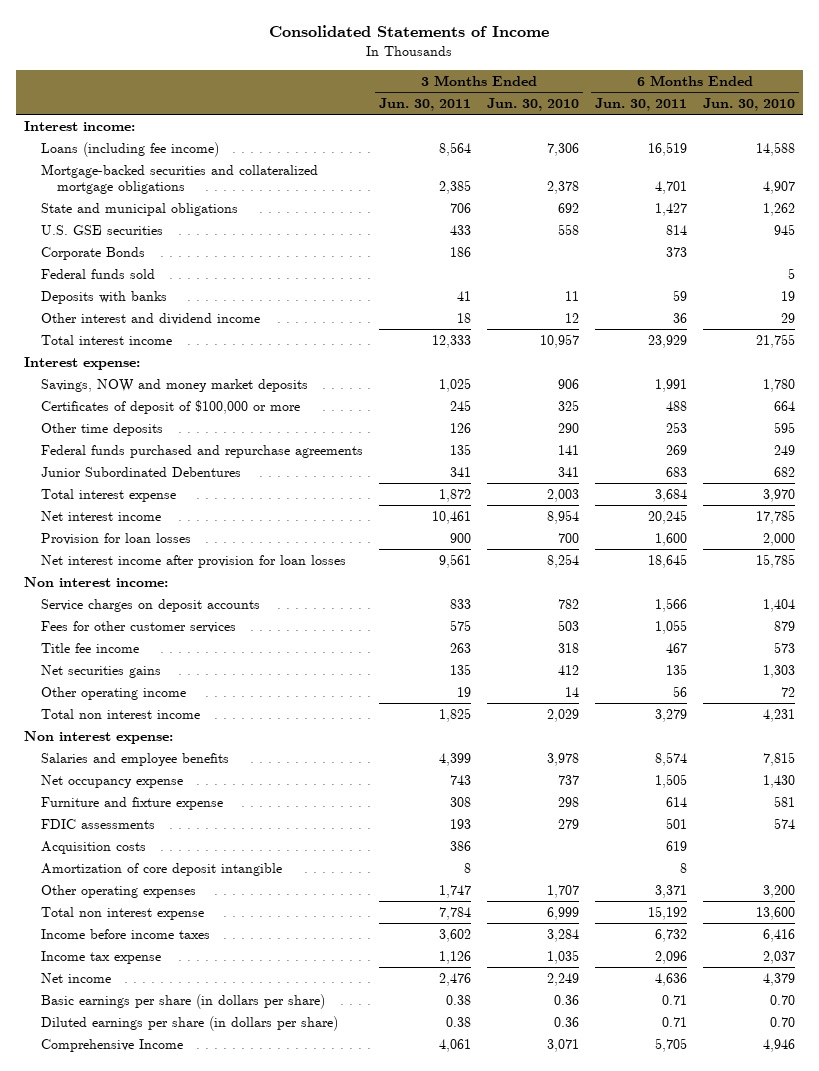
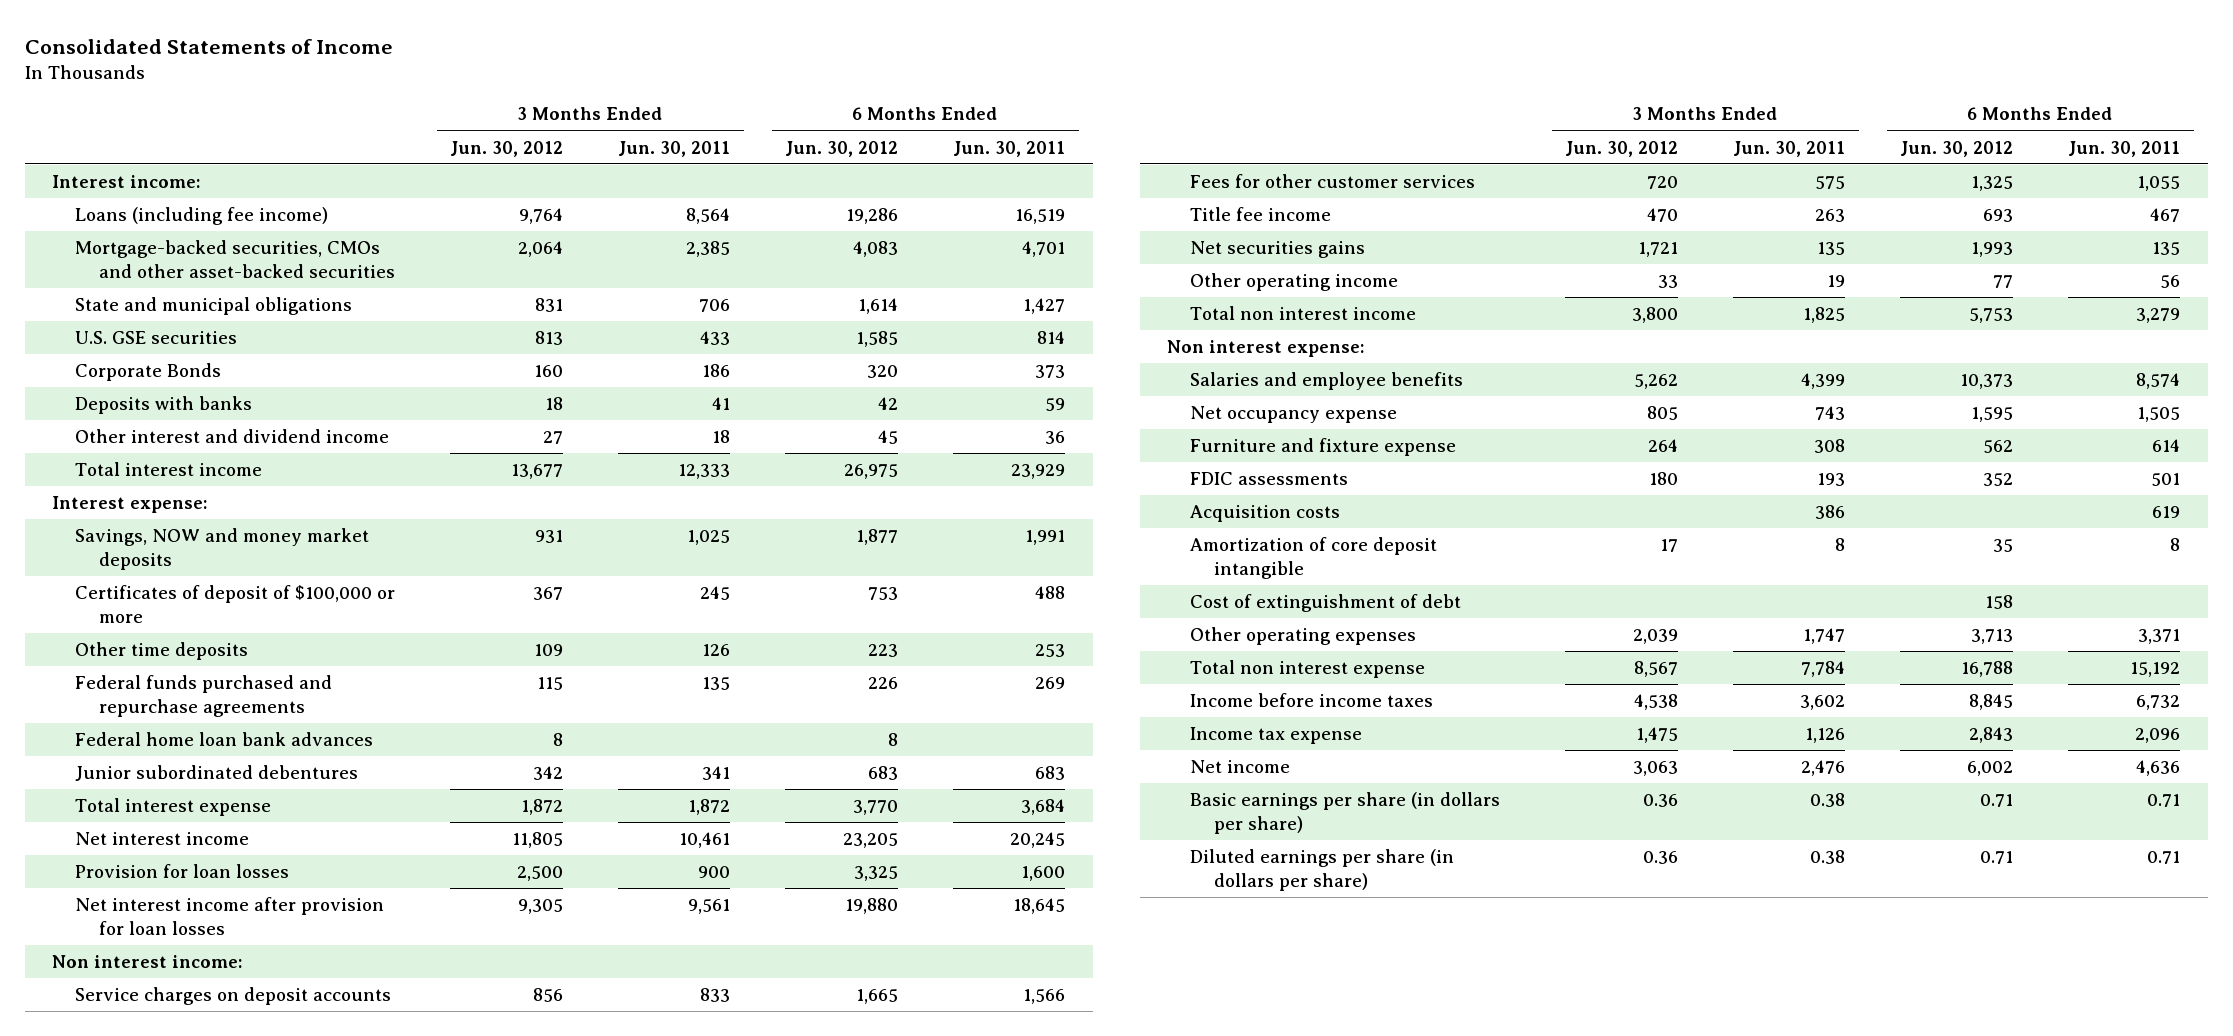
[486,98,579,112] Jun. 30, 2010 -> none
[703,98,796,112] Jun. 30, 2010 -> none
none -> [450,140,564,157] Jun. 30, 2012
none -> [785,140,899,157] Jun. 30, 2012
[40,163,318,195] Mortgage-backed securities and collateralized mortgage obligations -> [75,239,395,278] Mortgage-backed securities, CMOs and other asset-backed securities
[40,268,155,279] Federal funds sold -> none
none -> [75,731,374,746] Federal home loan bank advances
[40,466,241,477] Junior Subordinated Debentures -> [75,764,359,781] Junior subordinated debentures
none -> [1190,593,1462,612] Cost of extinguishment of debt
[40,1038,183,1052] Comprehensive Income -> none

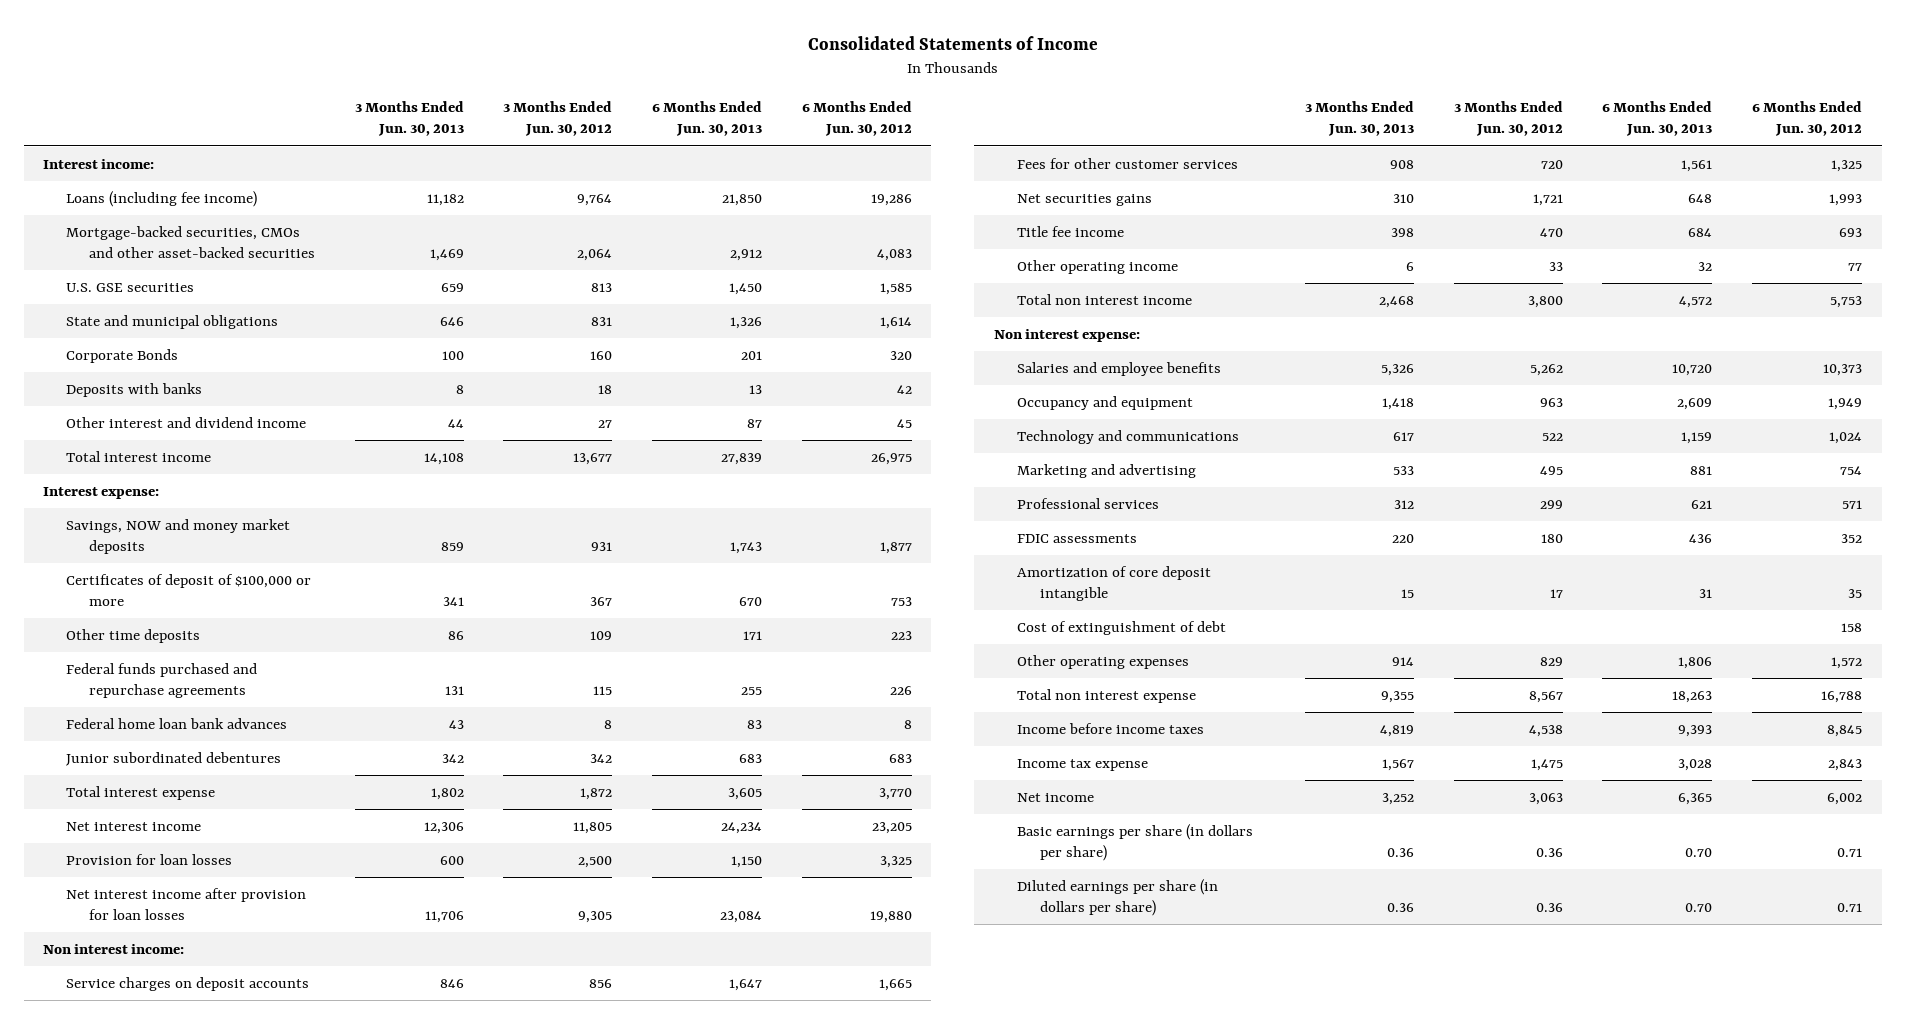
[618,140,731,157] Jun. 30, 2011 -> none
[953,140,1066,157] Jun. 30, 2011 -> none
none -> [354,101,464,137] 3 Months Ended Jun. 30, 2013
none -> [651,101,762,137] 6 Months Ended Jun. 30, 2013
[75,296,353,315] State and municipal obligations -> [66,314,279,329] State and municipal obligations
[1190,206,1332,221] Title fee income -> [1016,225,1124,237] Title fee income
[1190,437,1457,456] Furniture and fixture expense -> none
[1190,405,1398,423] Net occupancy expense -> [1016,395,1193,410] Occupancy and equipment
[1647,405,1679,420] 805 -> [1539,397,1563,407] 963
[1971,406,2014,422] 1,595 -> [1828,397,1863,410] 1,949
none -> [1016,429,1239,444] Technology and communications
none -> [1016,463,1196,478] Marketing and advertising
none -> [1016,497,1159,509] Professional services
[1190,504,1341,522] Acquisition costs -> none
[1633,628,1679,644] 2,039 -> [1539,656,1563,666] 829
[1971,628,2014,644] 3,713 -> [1831,656,1863,669] 1,572

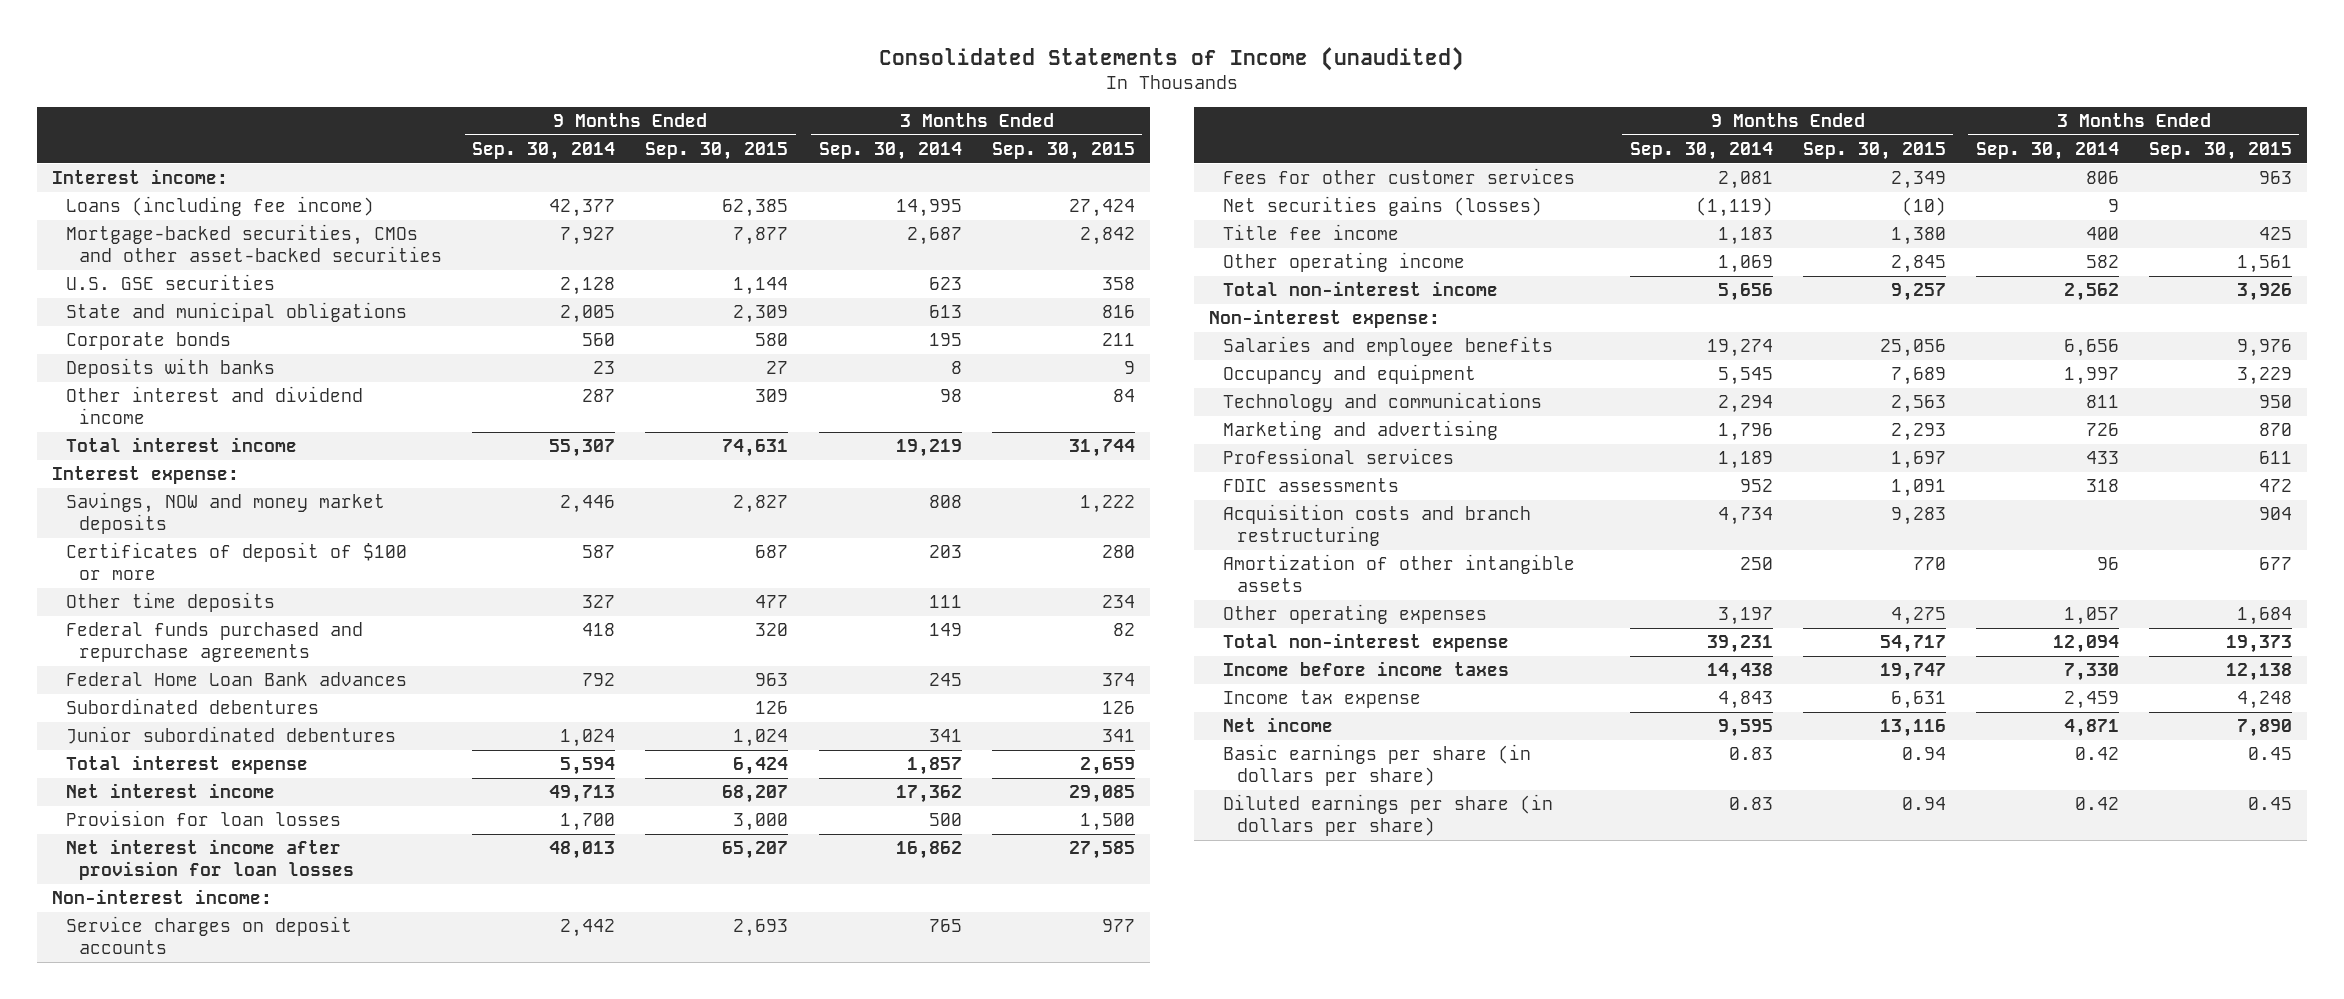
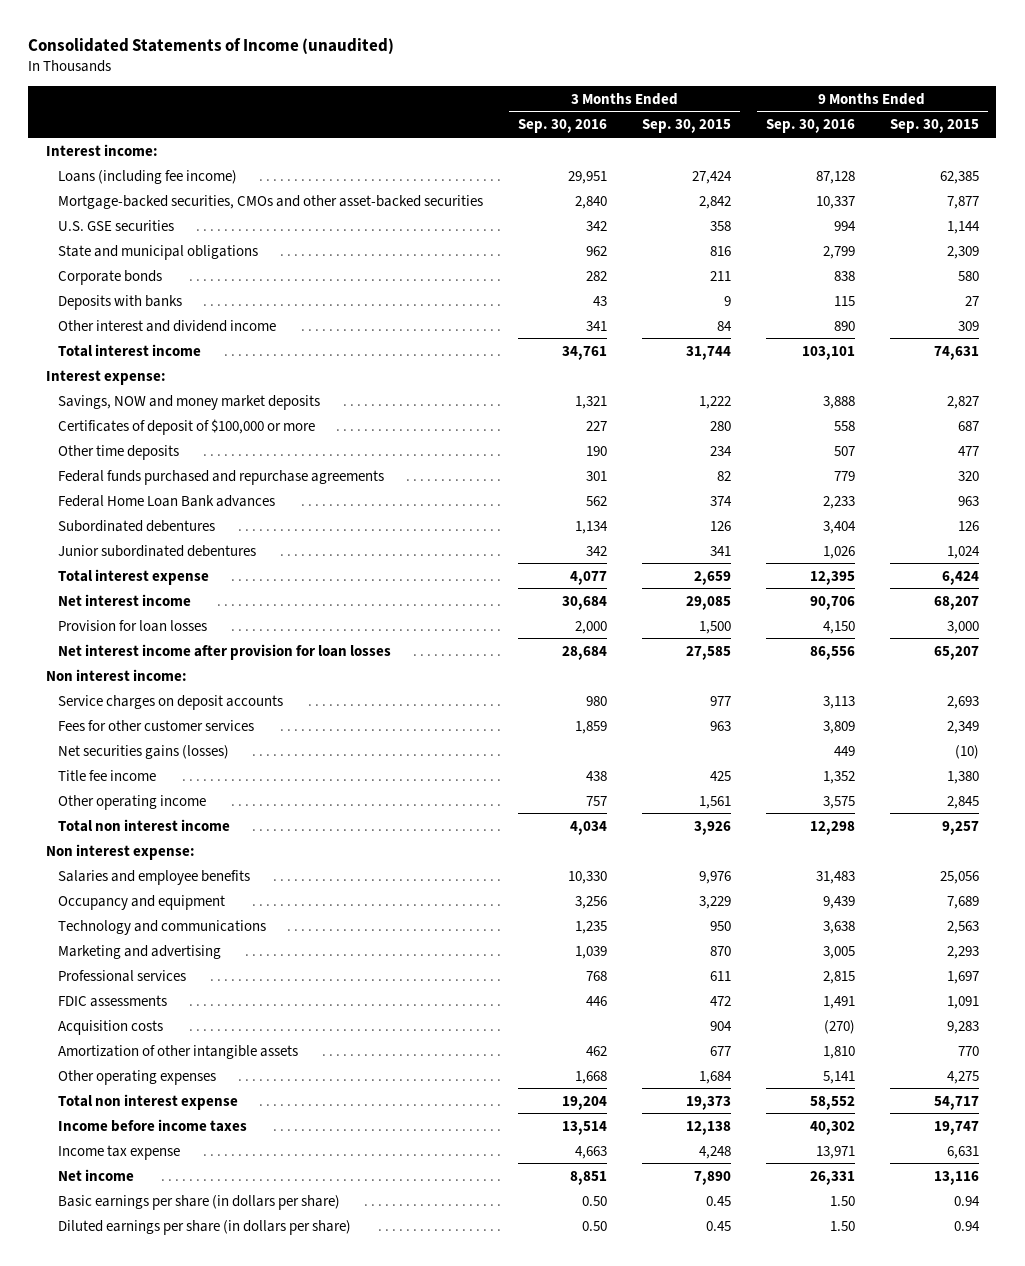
[472,142,616,161] Sep. 30, 2014 -> none
[818,142,962,161] Sep. 30, 2014 -> none
none -> [518,119,608,134] Sep. 30, 2016
none -> [766,119,856,134] Sep. 30, 2016
[65,542,407,581] Certificates of deposit of $100 or more -> [58,418,316,435] Certificates of deposit of $100,000 or more
[52,889,273,905] Non-interest income: -> [45,668,187,681] Non interest income:
[1223,281,1499,297] Total non-interest income -> [58,818,231,832] Total non interest income
[1209,309,1441,329] Non-interest expense: -> [45,843,195,860] Non interest expense:
[1223,504,1532,547] Acquisition costs and branch restructuring -> [58,1019,164,1035] Acquisition costs
[1223,633,1510,653] Total non-interest expense -> [58,1093,239,1110] Total non interest expense

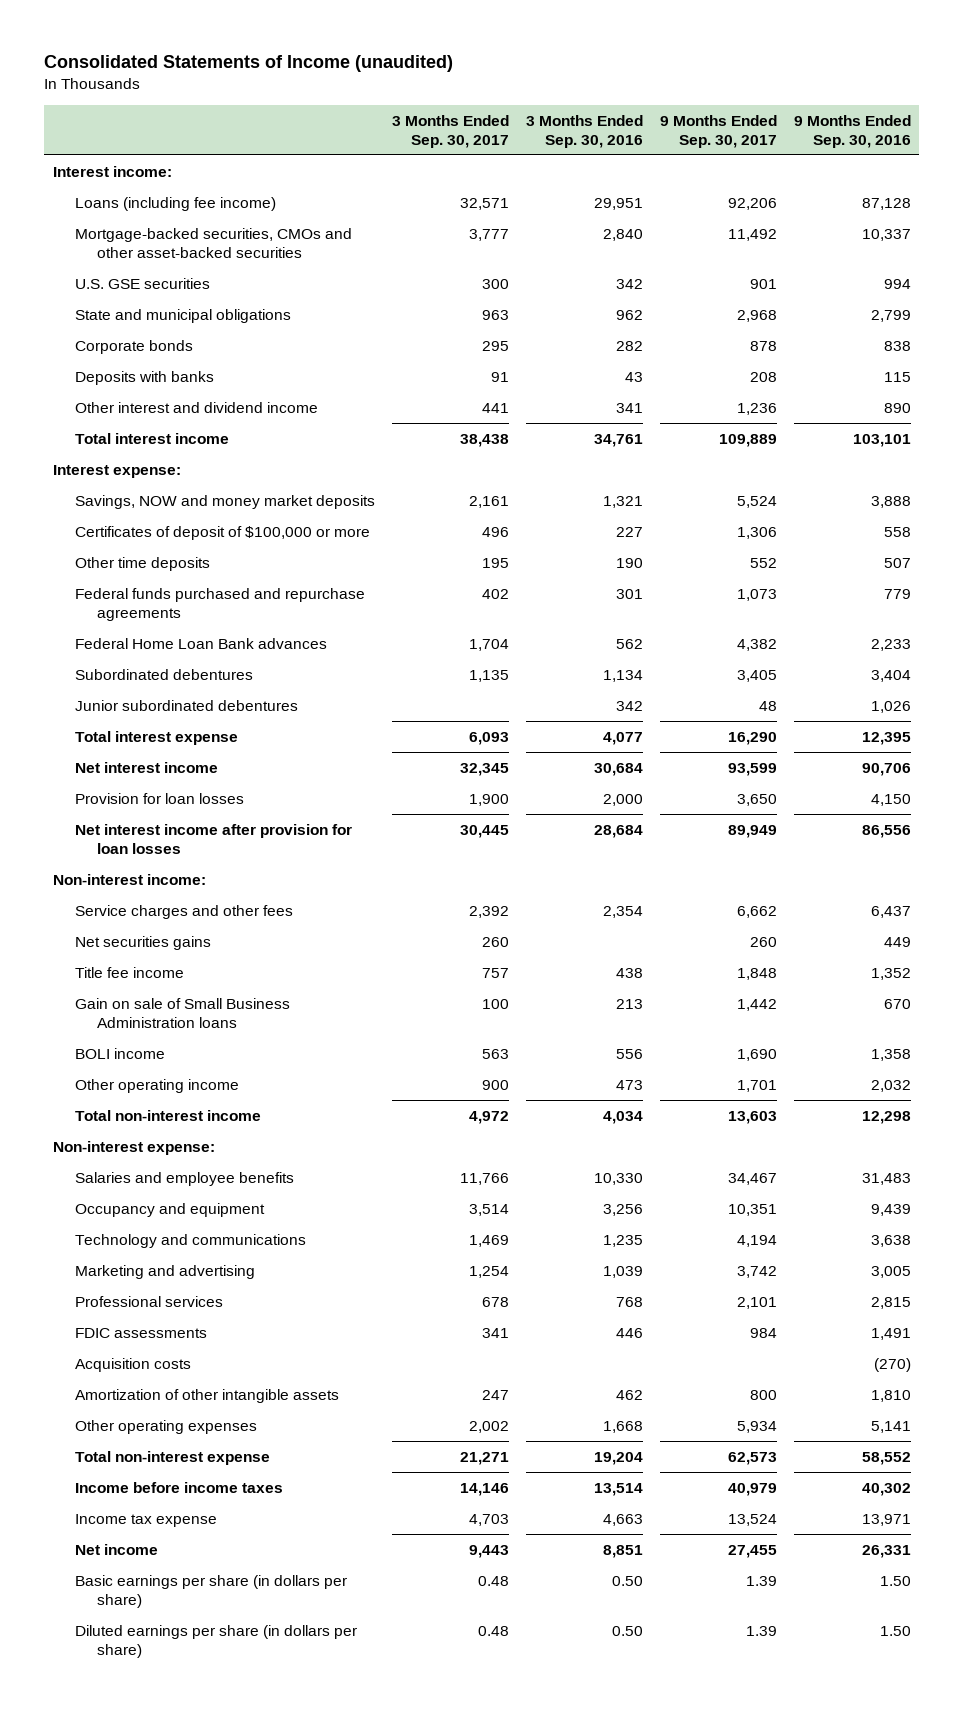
[642,119,732,134] Sep. 30, 2015 -> none
[889,119,979,134] Sep. 30, 2015 -> none
none -> [391,114,509,148] 3 Months Ended Sep. 30, 2017
none -> [659,114,777,148] 9 Months Ended Sep. 30, 2017
[58,719,255,731] Fees for other customer services -> none
[45,668,187,681] Non interest income: -> [52,873,206,885] Non-interest income:
[58,694,284,710] Service charges on deposit accounts -> [74,904,293,919] Service charges and other fees
[586,695,608,706] 980 -> [602,905,643,918] 2,354
[823,695,856,709] 3,113 -> [870,905,911,918] 6,437
[58,744,230,759] Net securities gains (losses) -> [74,935,211,950] Net securities gains
none -> [74,997,290,1028] Gain on sale of Small Business Administration loans
none -> [74,1047,165,1059] BOLI income
[586,795,608,806] 757 -> [615,1079,643,1090] 473
[823,795,856,809] 3,575 -> [870,1079,911,1092] 2,032
[58,818,231,832] Total non interest income -> [74,1109,261,1121] Total non-interest income
[45,843,195,860] Non interest expense: -> [52,1140,215,1155] Non-interest expense:
[58,1093,239,1110] Total non interest expense -> [74,1450,270,1465] Total non-interest expense

